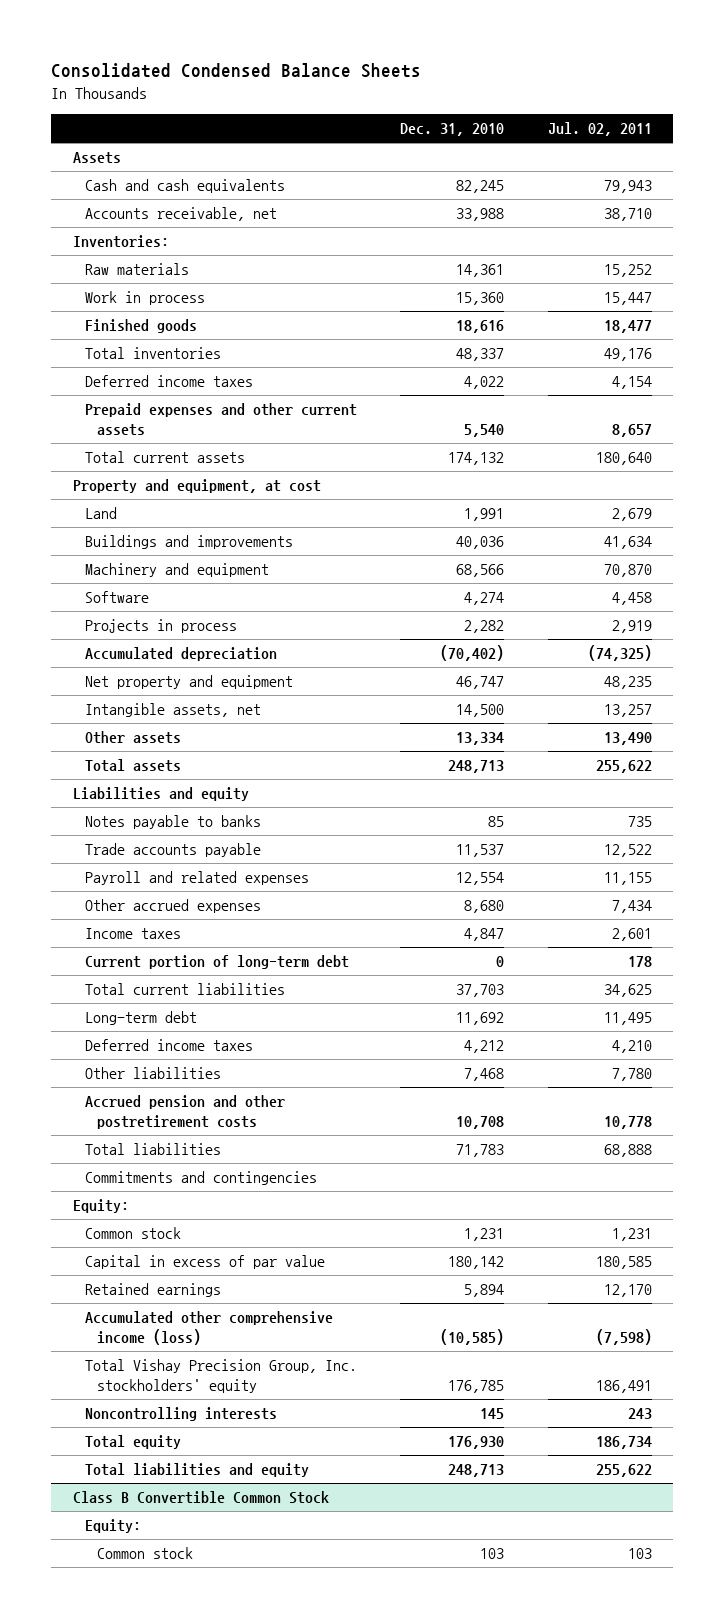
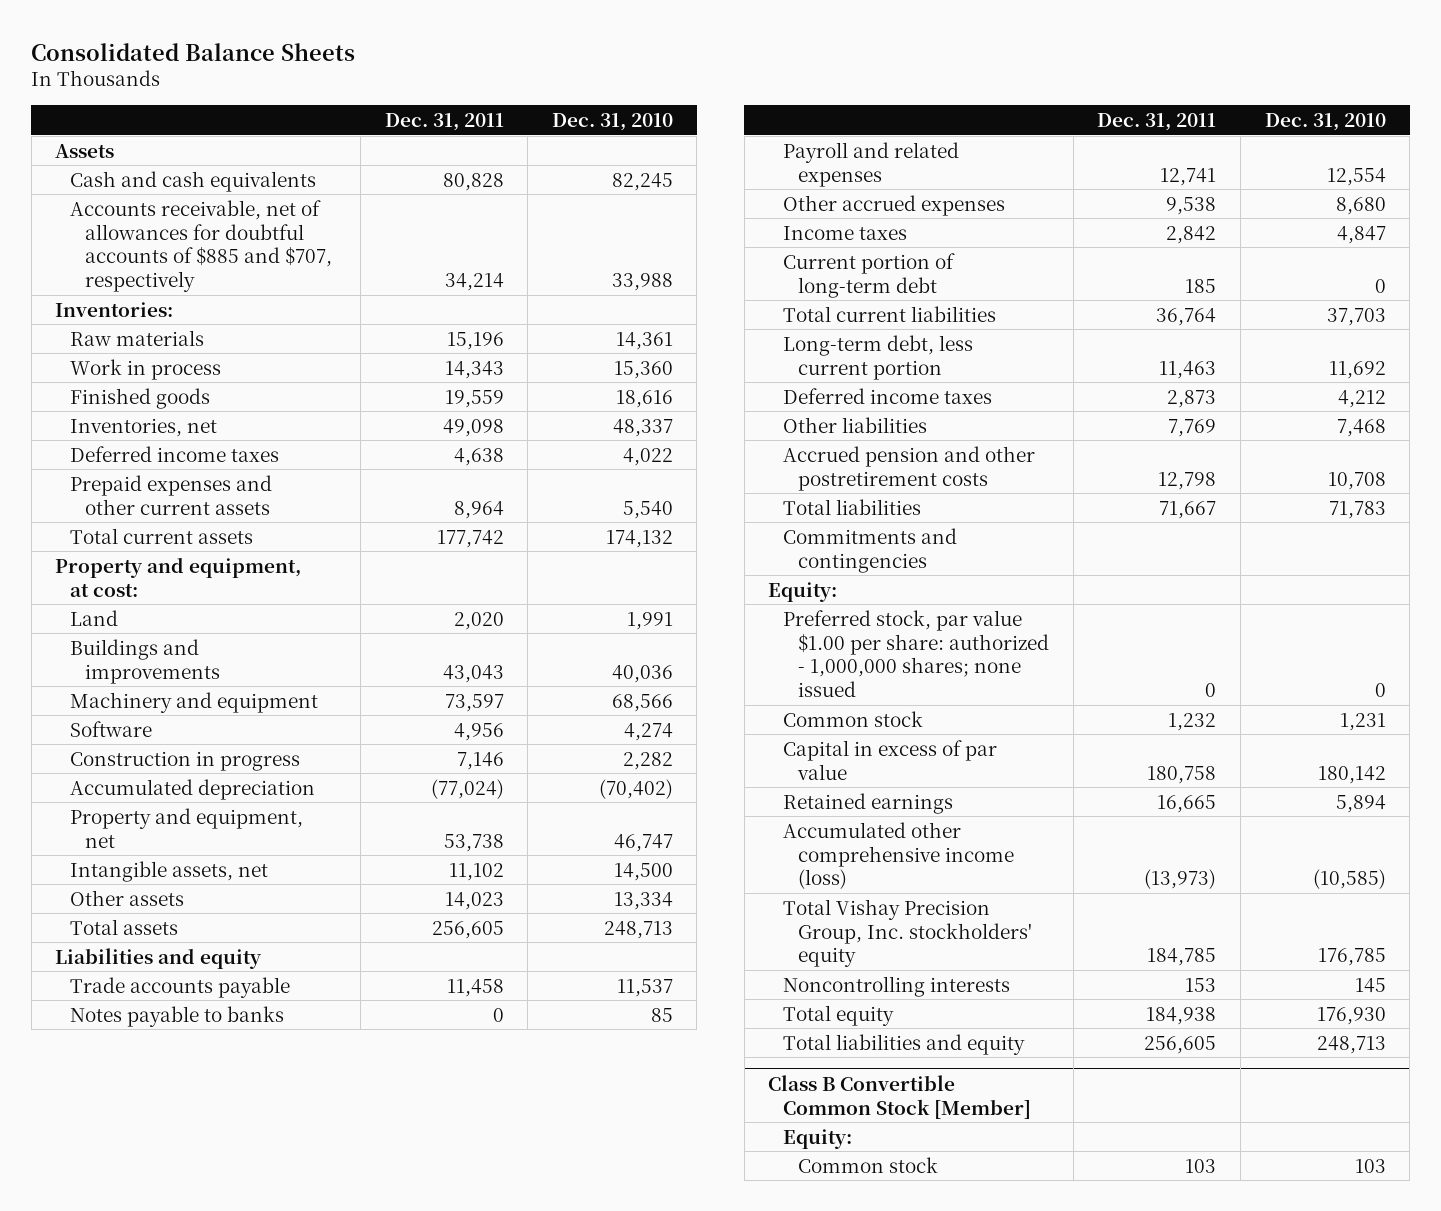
[50,62,421,78] Consolidated Condensed Balance Sheets -> [31,42,356,61] Consolidated Balance Sheets
[547,121,652,136] Jul. 02, 2011 -> none
none -> [384,112,504,131] Dec. 31, 2011
[84,207,277,222] Accounts receivable, net -> [70,199,333,293] Accounts receivable, net of allowances for doubtful accounts of $885 and $707, respectively
[84,347,221,360] Total inventories -> [70,417,218,437] Inventories, net
[72,479,321,494] Property and equipment, at cost -> [55,556,302,597] Property and equipment, at cost:
[84,619,237,634] Projects in process -> [70,750,301,771] Construction in progress
[84,675,293,690] Net property and equipment -> [70,807,304,848] Property and equipment, net
[84,815,261,830] Notes payable to banks -> [70,1005,285,1027] Notes payable to banks
[84,1011,197,1026] Long-term debt -> [783,334,974,380] Long-term debt, less current portion
none -> [783,609,1050,698] Preferred stock, par value $1.00 per share: authorized - 1,000,000 shares; none issued
[72,1491,329,1505] Class B Convertible Common Stock -> [768,1074,1032,1119] Class B Convertible Common Stock [Member]

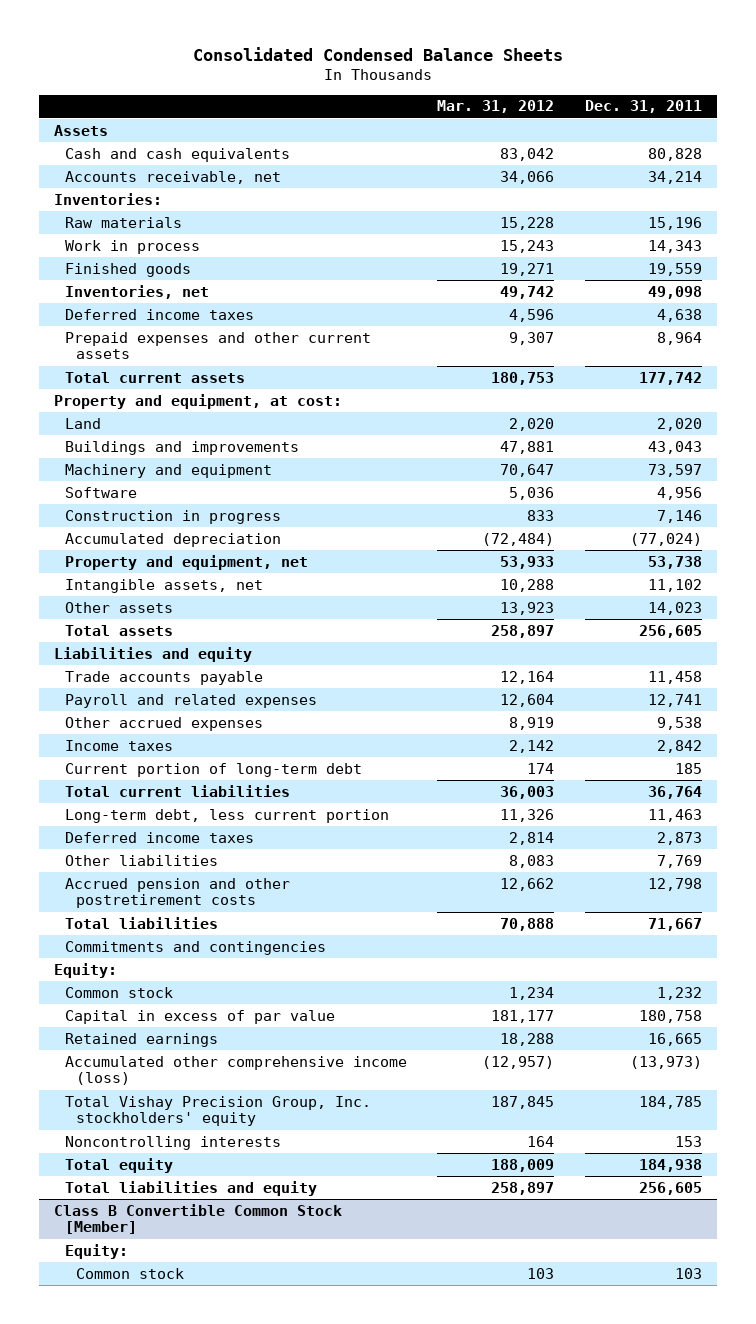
[31,42,356,61] Consolidated Balance Sheets -> [192,47,563,62] Consolidated Condensed Balance Sheets
[551,112,673,131] Dec. 31, 2010 -> none
none -> [437,100,555,114] Mar. 31, 2012
[70,199,333,293] Accounts receivable, net of allowances for doubtful accounts of $885 and $707, respectively -> [64,170,281,184] Accounts receivable, net
[70,1005,285,1027] Notes payable to banks -> none
[783,609,1050,698] Preferred stock, par value $1.00 per share: authorized - 1,000,000 shares; none issued -> none

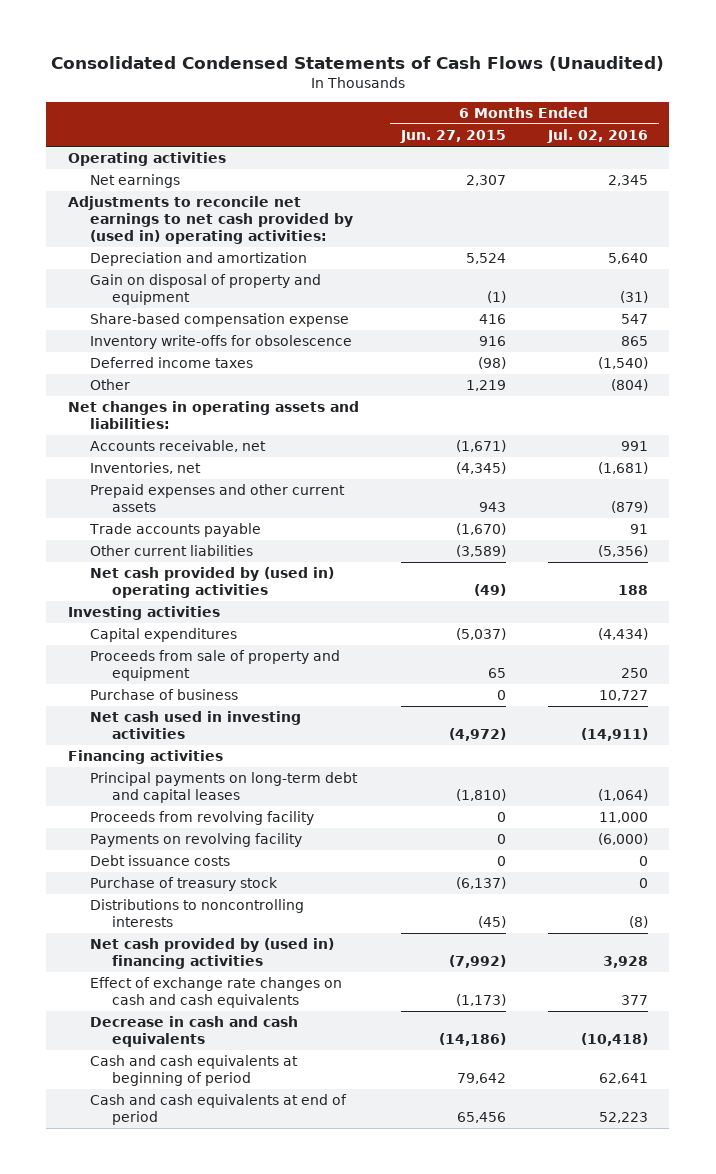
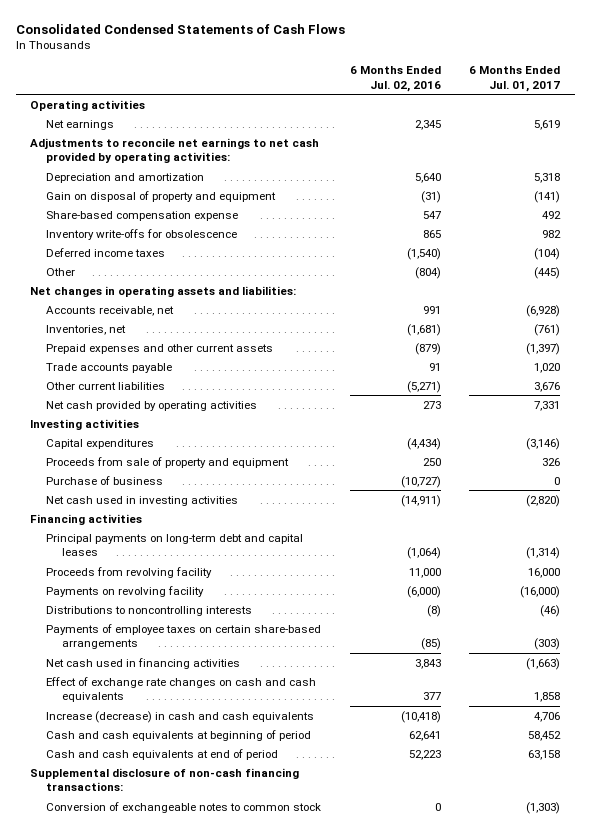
[50,55,664,71] Consolidated Condensed Statements of Cash Flows (Unaudited) -> [15,23,345,34] Consolidated Condensed Statements of Cash Flows
[399,130,506,144] Jun. 27, 2015 -> none
none -> [469,66,561,92] 6 Months Ended Jul. 01, 2017
[67,196,353,245] Adjustments to reconcile net earnings to net cash provided by (used in) operating activities: -> [30,137,320,164] Adjustments to reconcile net earnings to net cash provided by operating activities:
[598,545,649,558] (5,356) -> [406,380,441,393] (5,271)
[89,567,334,599] Net cash provided by (used in) operating activities -> [45,400,257,411] Net cash provided by operating activities
[618,585,649,596] 188 -> [422,400,441,409] 273
[599,690,649,702] 10,727 -> [400,475,441,488] (10,727)
[89,855,230,867] Debt issuance costs -> none
[89,877,278,892] Purchase of treasury stock -> none
none -> [45,623,321,650] Payments of employee taxes on certain share-based arrangements
[89,938,334,970] Net cash provided by (used in) financing activities -> [45,657,240,669] Net cash used in financing activities
[603,956,649,969] 3,928 -> [414,658,441,669] 3,843
[89,1016,298,1048] Decrease in cash and cash equivalents -> [45,710,314,723] Increase (decrease) in cash and cash equivalents
none -> [30,767,300,792] Supplemental disclosure of non-cash financing transactions:
none -> [45,801,321,813] Conversion of exchangeable notes to common stock

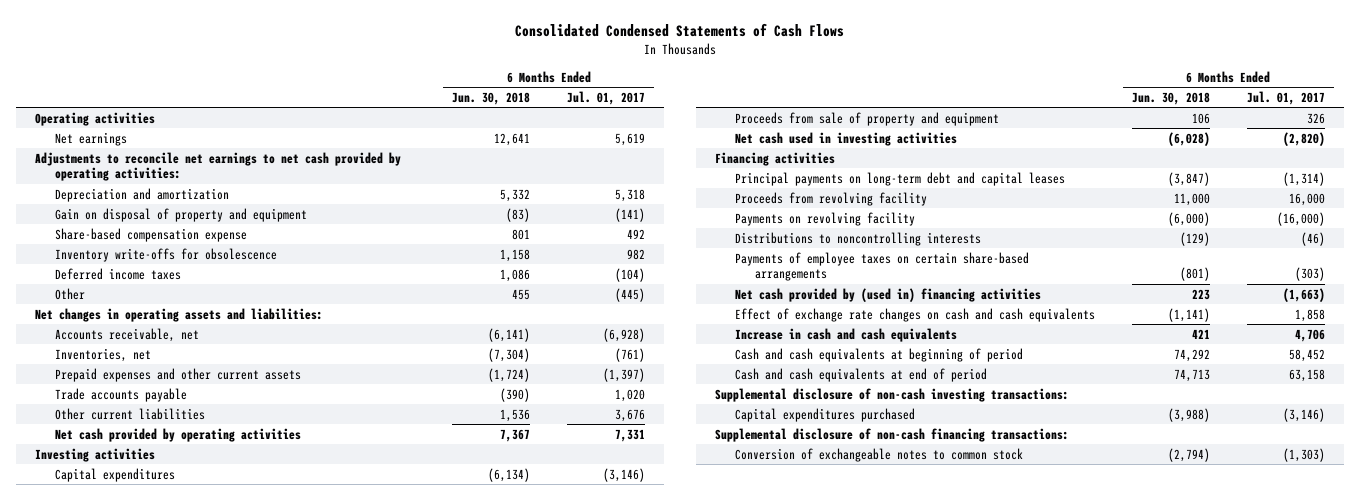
[349,66,441,92] 6 Months Ended Jul. 02, 2016 -> none
none -> [451,91,530,105] Jun. 30, 2018
[45,475,163,485] Purchase of business -> none
[45,657,240,669] Net cash used in financing activities -> [734,287,1041,302] Net cash provided by (used in) financing activities
[45,710,314,723] Increase (decrease) in cash and cash equivalents -> [734,327,957,342] Increase in cash and cash equivalents
none -> [714,387,1069,402] Supplemental disclosure of non-cash investing transactions:
none -> [734,407,915,422] Capital expenditures purchased

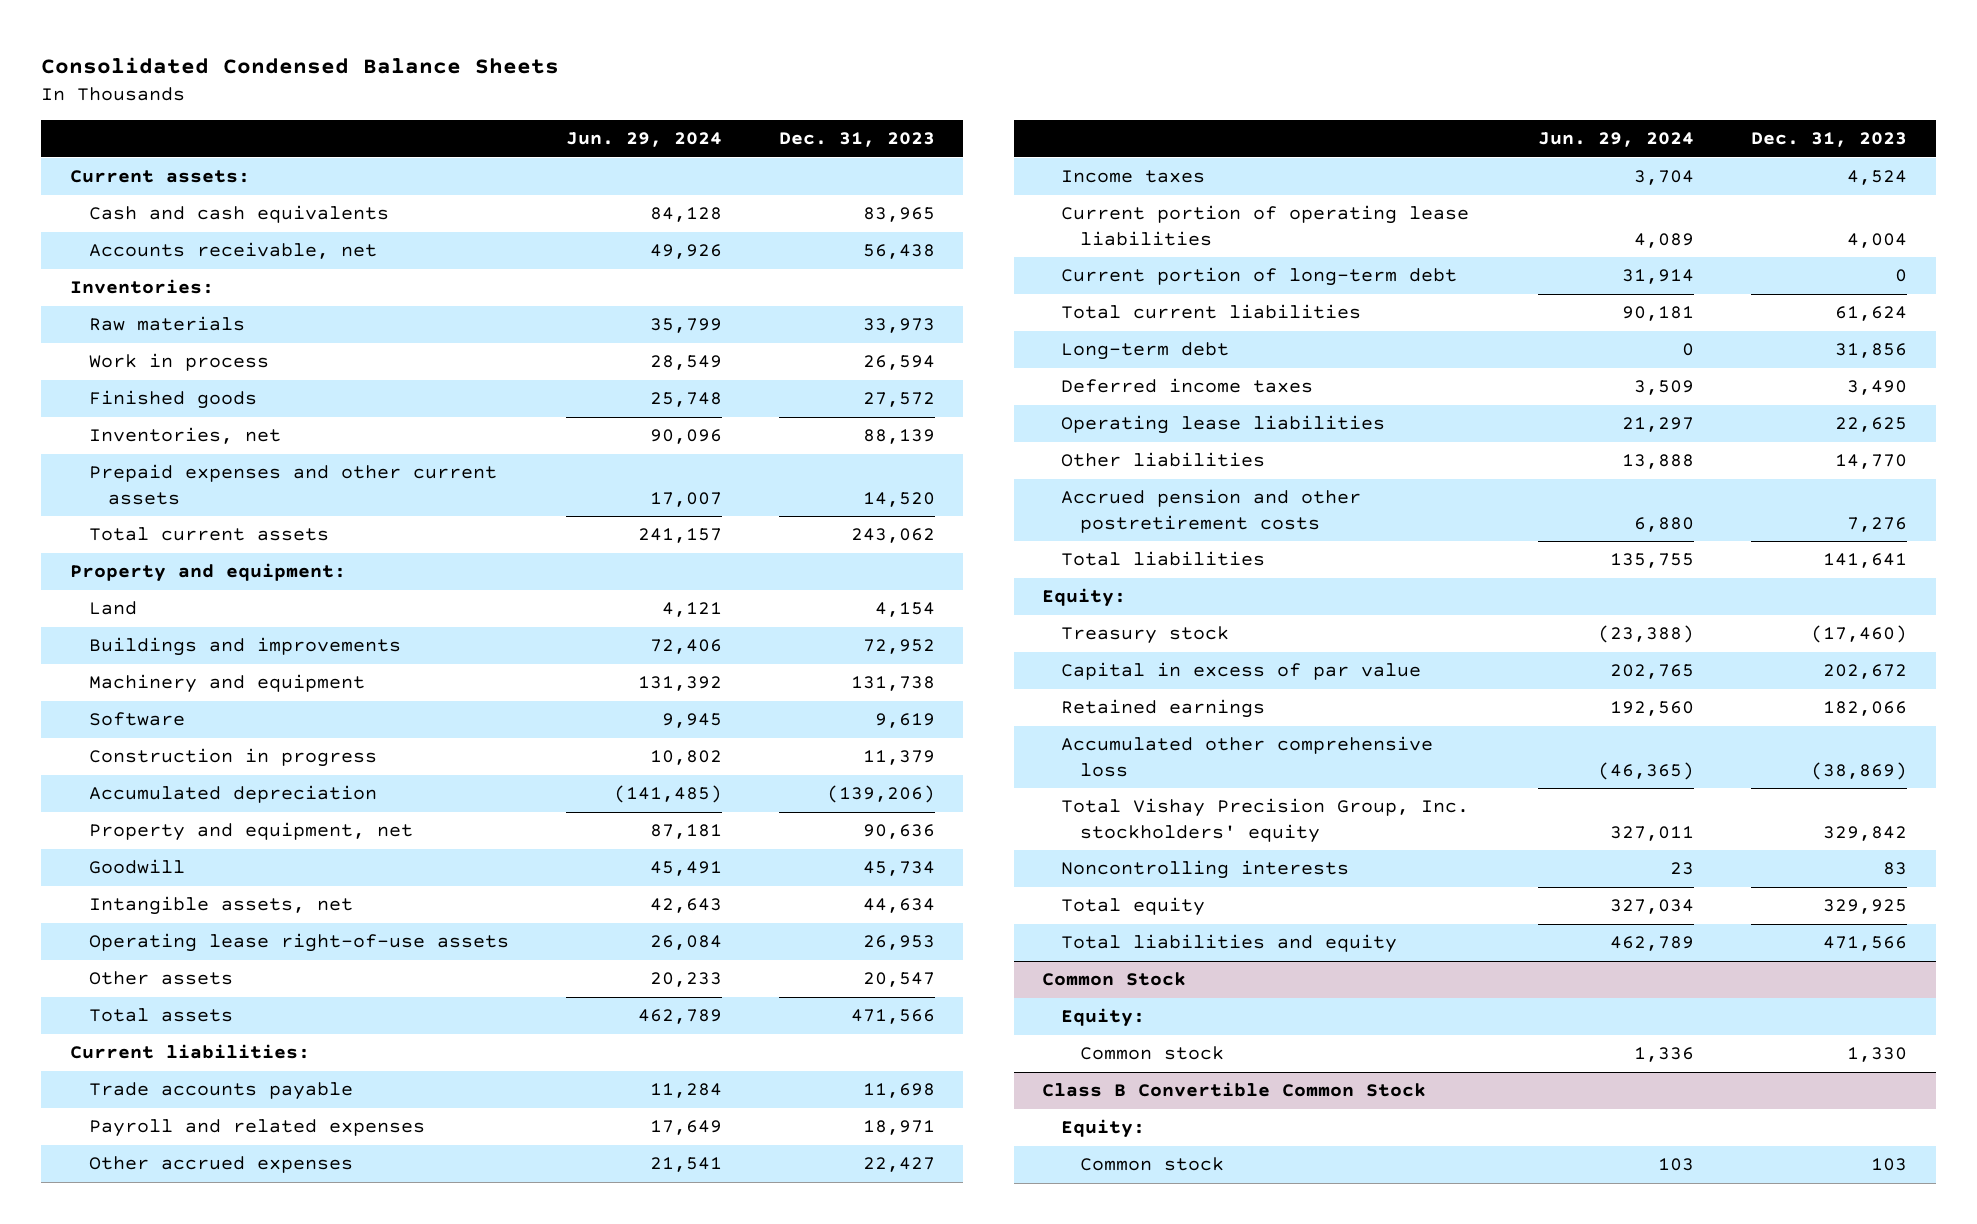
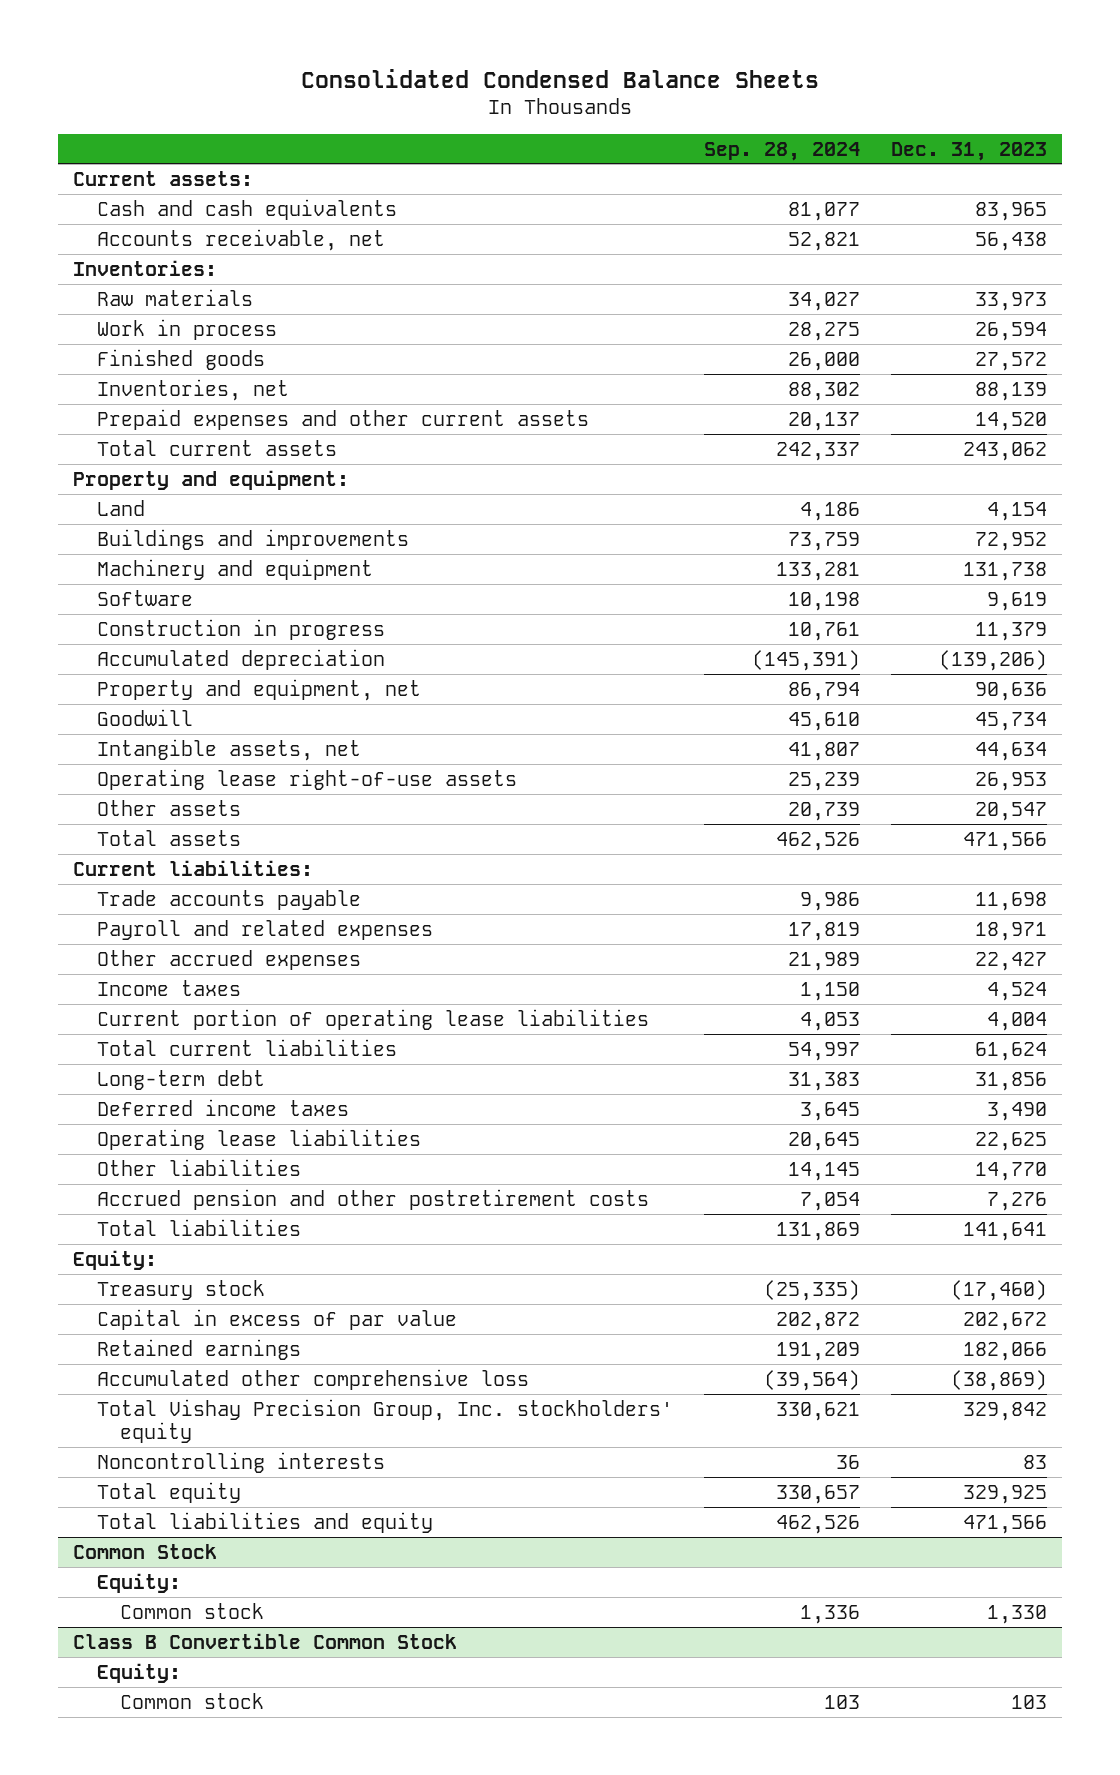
[565,132,722,148] Jun. 29, 2024 -> none
none -> [703,141,860,161] Sep. 28, 2024
[1061,267,1458,287] Current portion of long-term debt -> none

